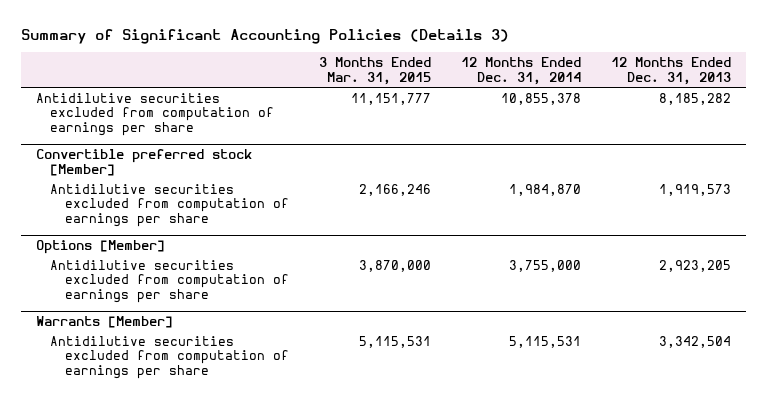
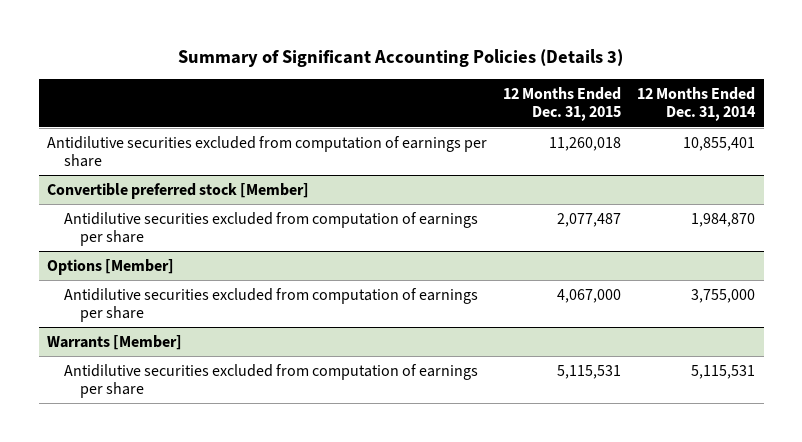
[319,57,432,85] 3 Months Ended Mar. 31, 2015 -> none
[611,57,732,85] 12 Months Ended Dec. 31, 2013 -> none
none -> [503,86,622,122] 12 Months Ended Dec. 31, 2015
[501,92,582,105] 10,855,378 -> [683,136,756,151] 10,855,401

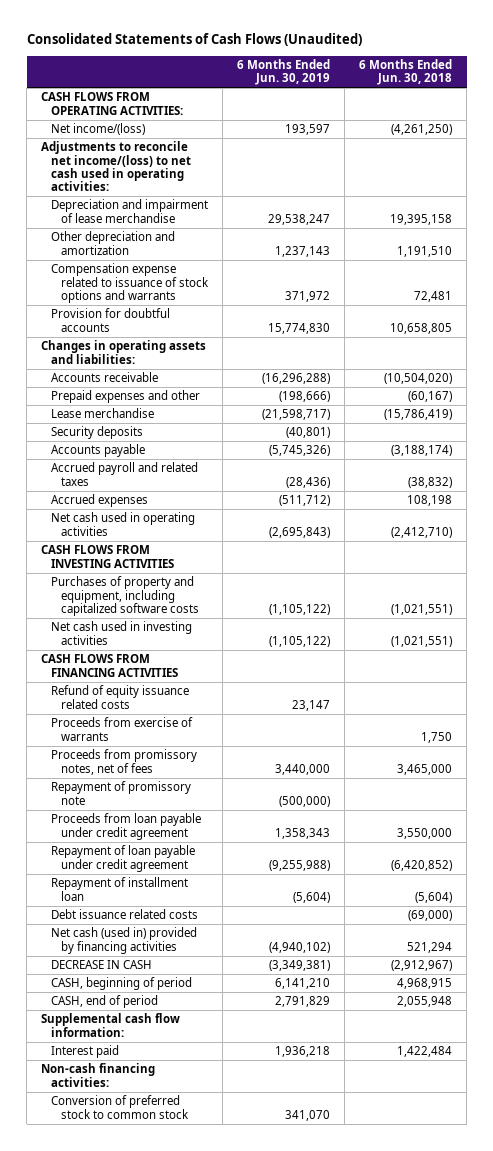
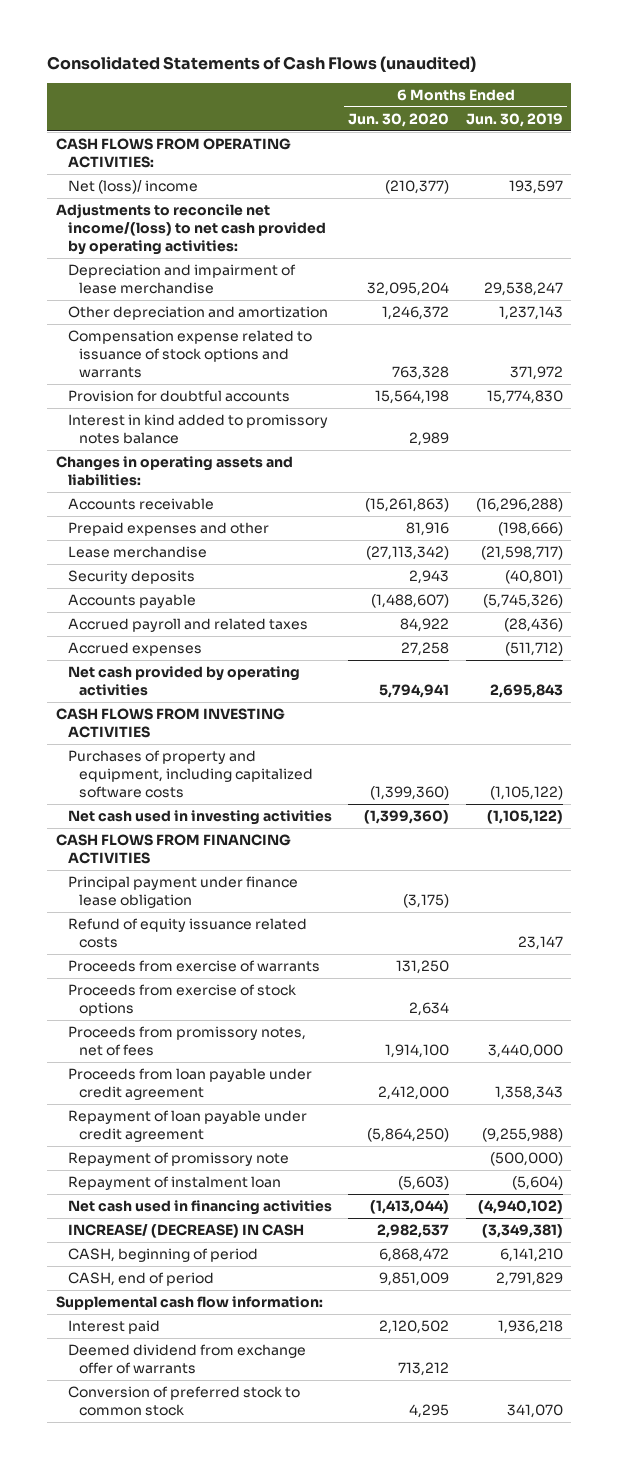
[26,33,362,47] Consolidated Statements of Cash Flows (Unaudited) -> [47,55,477,72] Consolidated Statements of Cash Flows (unaudited)
[359,58,453,86] 6 Months Ended Jun. 30, 2018 -> none
none -> [348,112,450,127] Jun. 30, 2020
[51,123,146,136] Net income/(loss) -> [67,180,198,195] Net (loss)/ income
[41,141,192,192] Adjustments to reconcile net income/(loss) to net cash used in operating activities: -> [55,204,326,255] Adjustments to reconcile net income/(loss) to net cash provided by operating activities:
none -> [67,414,328,444] Interest in kind added to promissory notes balance
[51,512,196,536] Net cash used in operating activities -> [67,666,300,696] Net cash provided by operating activities
[269,526,331,538] (2,695,843) -> [490,683,564,698] 2,695,843
none -> [67,876,298,908] Principal payment under finance lease obligation
none -> [67,984,296,1016] Proceeds from exercise of stock options
[51,909,199,920] Debt issuance related costs -> none
[51,781,192,805] Repayment of promissory note -> [67,1152,289,1167] Repayment of promissory note
[51,877,189,901] Repayment of installment loan -> [67,1176,281,1191] Repayment of instalment loan
[51,927,198,954] Net cash (used in) provided by financing activities -> [67,1200,332,1216] Net cash used in financing activities
[51,960,153,970] DECREASE IN CASH -> [67,1224,304,1239] INCREASE/ (DECREASE) IN CASH
[41,1063,156,1087] Non-cash financing activities: -> none
none -> [67,1344,306,1374] Deemed dividend from exchange offer of warrants

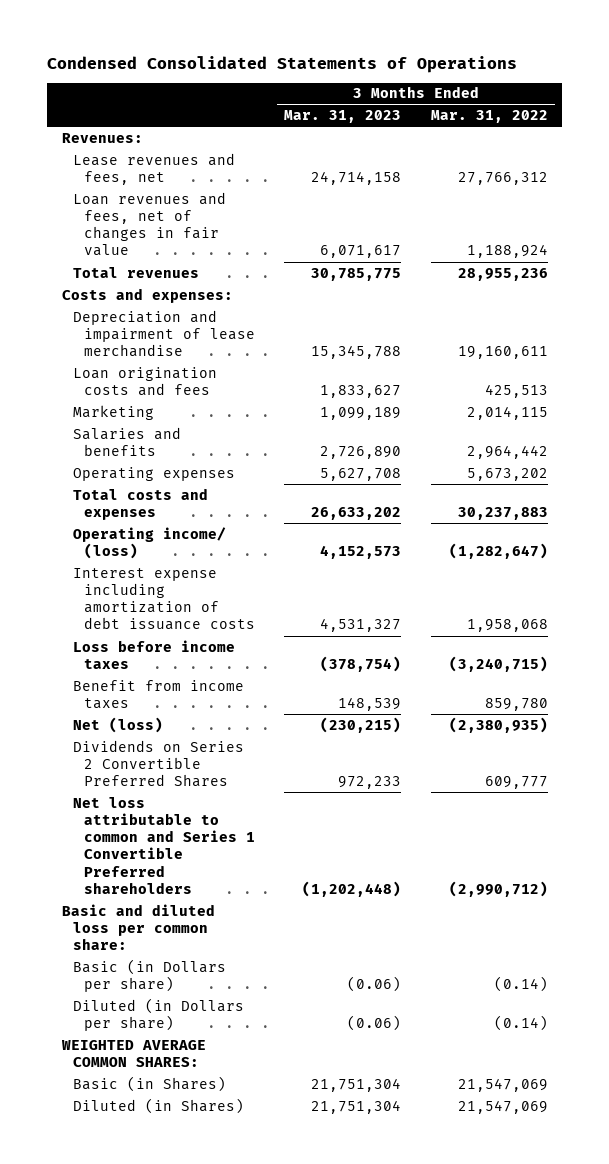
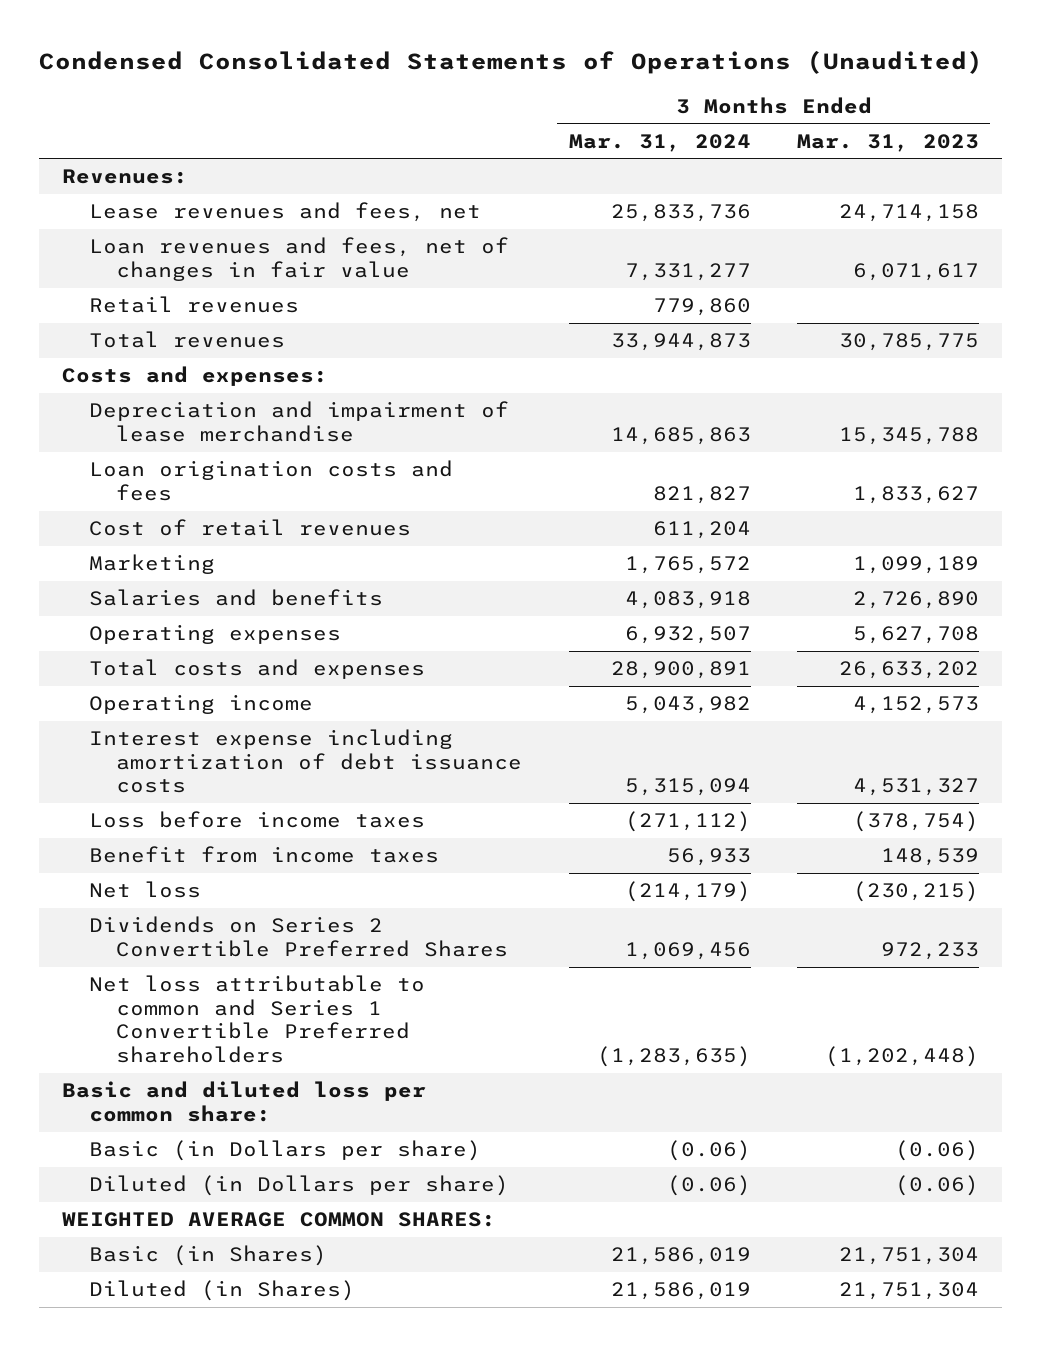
[47,55,518,73] Condensed Consolidated Statements of Operations -> [38,49,983,74] Condensed Consolidated Statements of Operations (Unaudited)
[430,110,548,124] Mar. 31, 2022 -> none
none -> [568,133,751,152] Mar. 31, 2024
none -> [89,296,300,314] Retail revenues
none -> [89,519,412,537] Cost of retail revenues
[72,526,226,560] Operating income/ (loss) -> [89,694,314,715] Operating income
[72,716,163,733] Net (loss) -> [89,881,202,899] Net loss

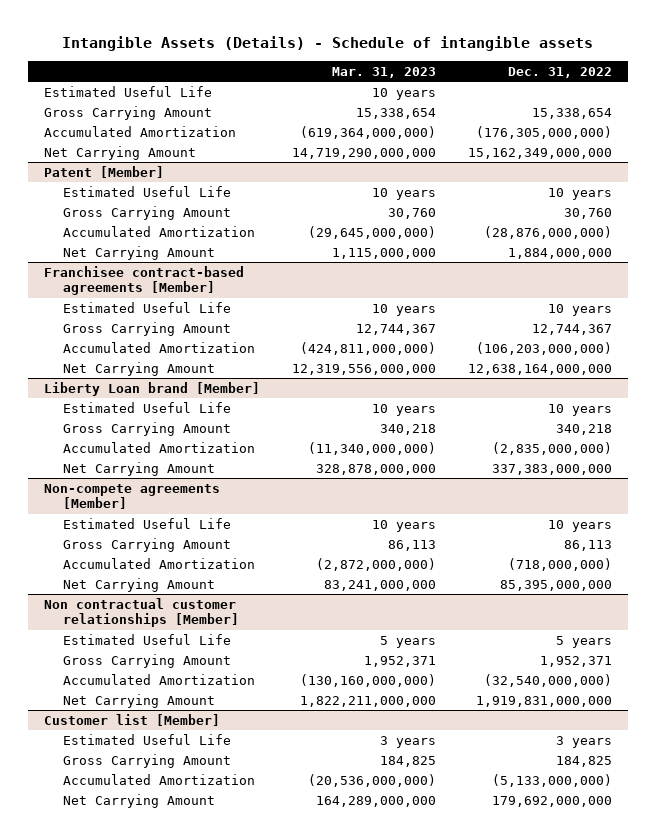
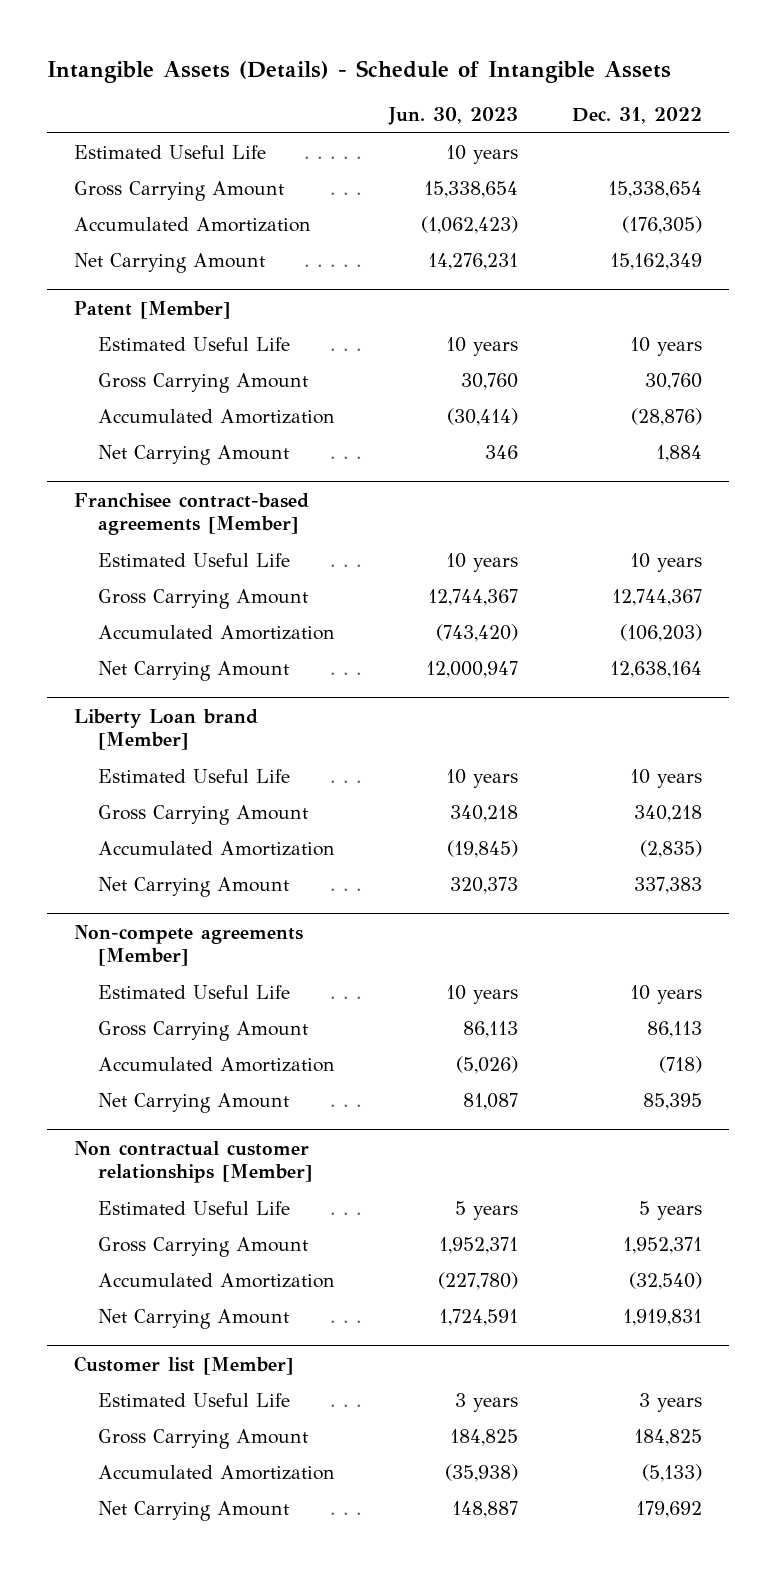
[61,35,593,51] Intangible Assets (Details) - Schedule of intangible assets -> [46,59,671,83] Intangible Assets (Details) - Schedule of Intangible Assets
[331,66,436,78] Mar. 31, 2023 -> none
none -> [388,107,519,126] Jun. 30, 2023
[475,125,612,139] (176,305,000,000) -> [622,215,703,234] (176,305)
[467,147,612,159] 15,162,349,000,000 -> [610,252,703,270] 15,162,349
[483,225,612,239] (28,876,000,000) -> [631,407,703,426] (28,876)
[507,247,612,259] 1,884,000,000 -> [656,444,703,462] 1,884
[475,341,612,355] (106,203,000,000) -> [620,623,703,642] (106,203)
[467,363,612,375] 12,638,164,000,000 -> [610,660,703,678] 12,638,164
[491,441,612,455] (2,835,000,000) -> [640,839,703,858] (2,835)
[491,463,612,475] 337,383,000,000 -> [634,876,703,894] 337,383
[507,557,612,571] (718,000,000) -> [659,1055,703,1073] (718)
[499,579,612,591] 85,395,000,000 -> [643,1092,703,1110] 85,395
[483,673,612,687] (32,540,000,000) -> [629,1271,703,1290] (32,540)
[475,695,612,707] 1,919,831,000,000 -> [623,1308,703,1326] 1,919,831
[491,773,612,787] (5,133,000,000) -> [642,1463,703,1482] (5,133)
[491,795,612,807] 179,692,000,000 -> [636,1500,703,1518] 179,692

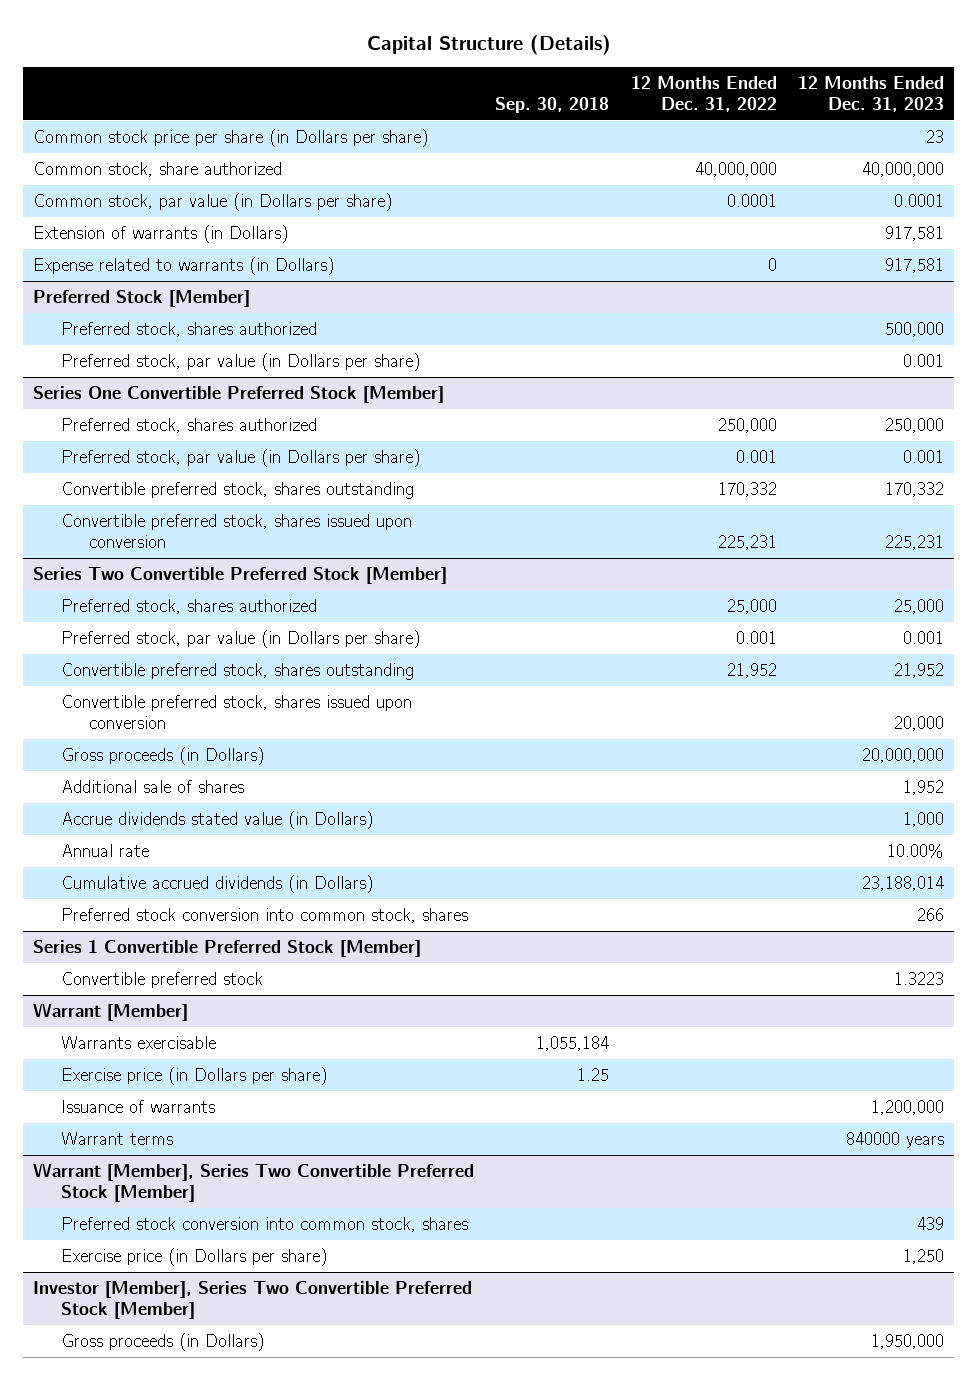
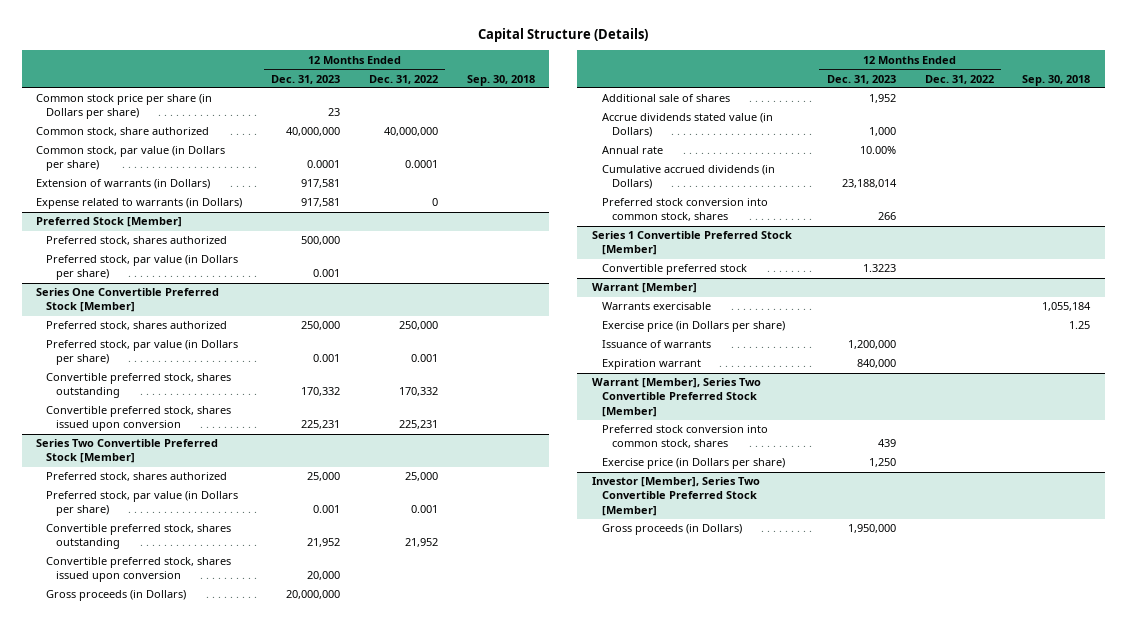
[61,1131,174,1145] Warrant terms -> none
none -> [601,359,701,371] Expiration warrant

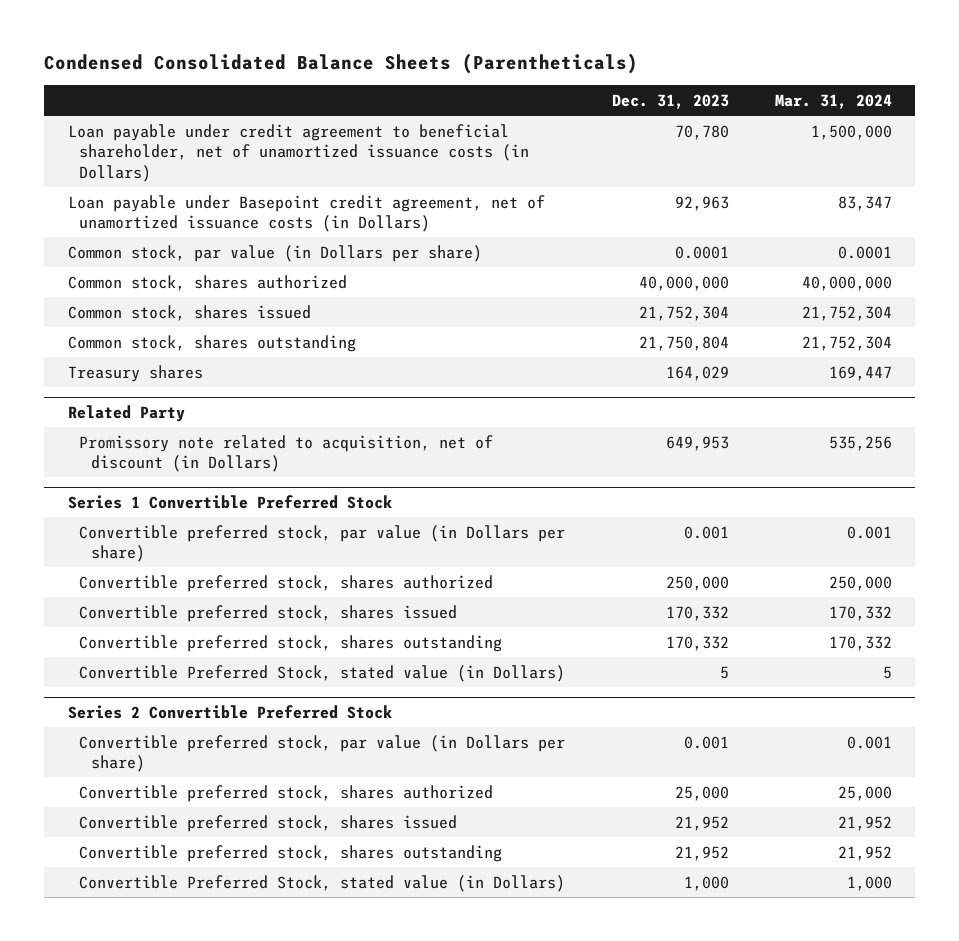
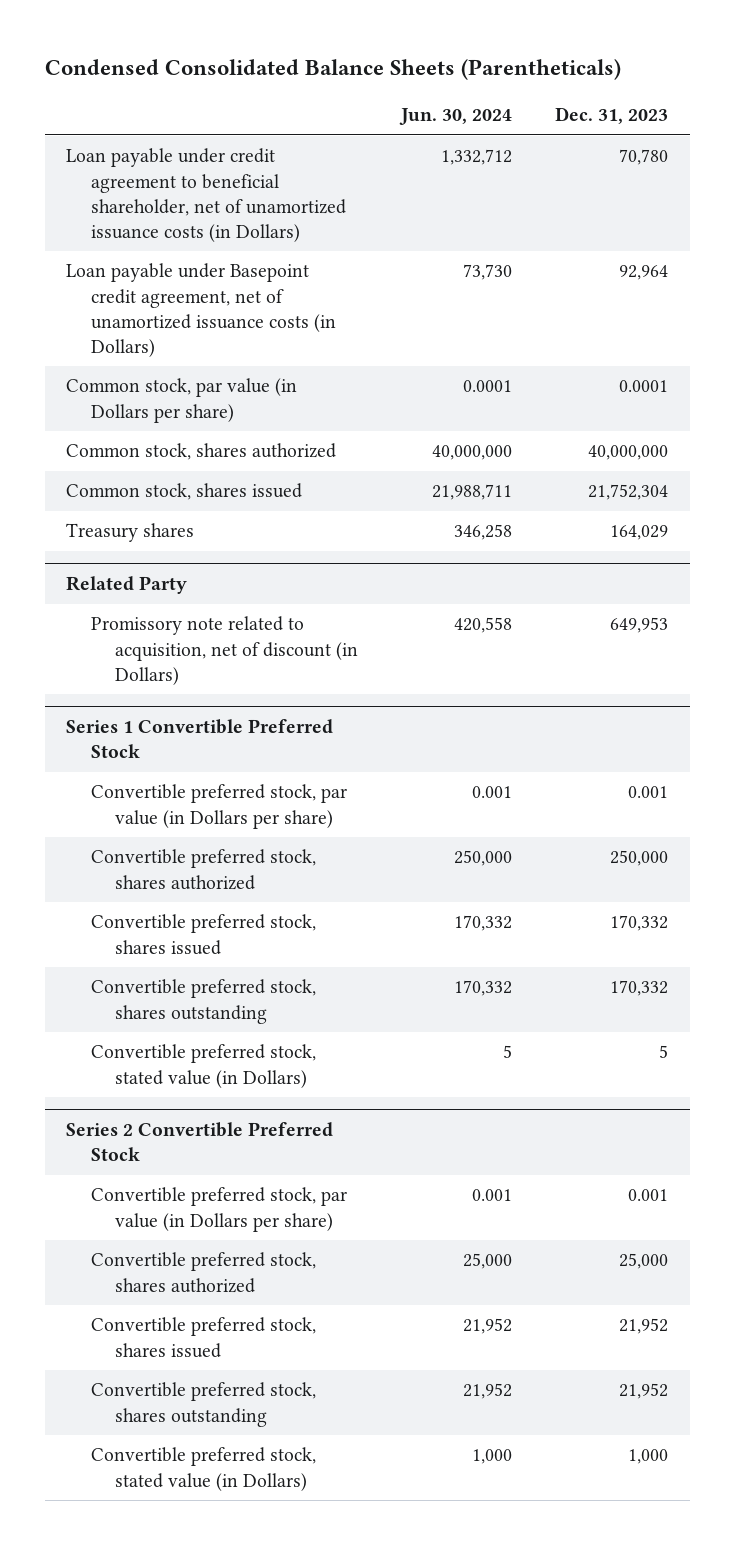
[774,93,892,109] Mar. 31, 2024 -> none
none -> [399,107,513,125] Jun. 30, 2024
[674,195,729,211] 92,963 -> [619,265,669,281] 92,964
[67,334,356,352] Common stock, shares outstanding -> none
[79,664,566,682] Convertible Preferred Stock, stated value (in Dollars) -> [90,1044,316,1088] Convertible preferred stock, stated value (in Dollars)
[79,874,566,892] Convertible Preferred Stock, stated value (in Dollars) -> [90,1447,316,1491] Convertible preferred stock, stated value (in Dollars)

